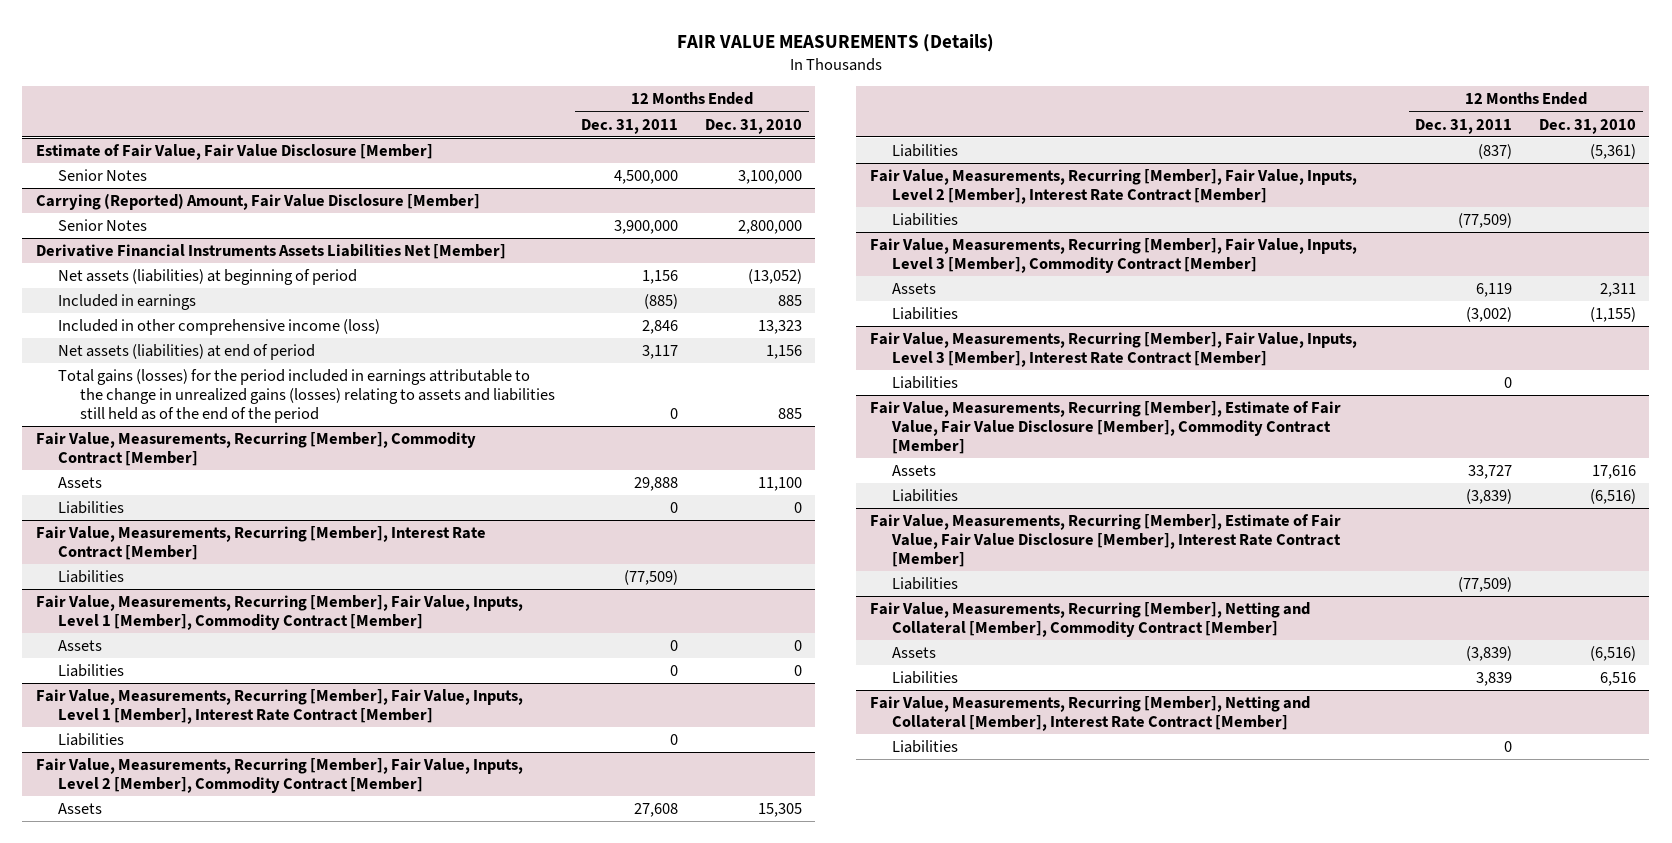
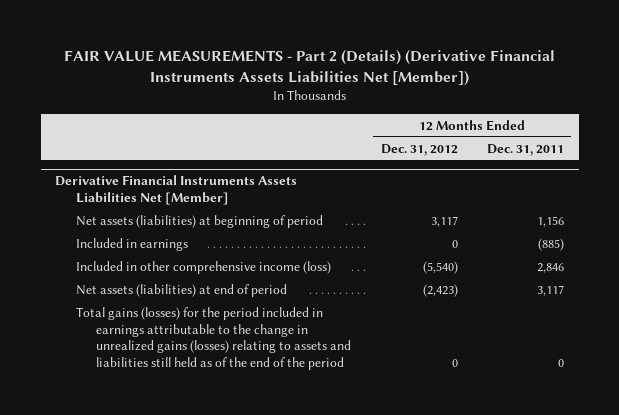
[676,33,994,52] FAIR VALUE MEASUREMENTS (Details) -> [63,50,555,87] FAIR VALUE MEASUREMENTS - Part 2 (Details) (Derivative Financial Instruments Assets Liabilities Net [Member])
[704,118,802,134] Dec. 31, 2010 -> none
none -> [380,143,458,156] Dec. 31, 2012
[35,144,433,161] Estimate of Fair Value, Fair Value Disclosure [Member] -> none
[57,169,147,182] Senior Notes -> none
[35,193,480,211] Carrying (Reported) Amount, Fair Value Disclosure [Member] -> none
[57,219,147,232] Senior Notes -> none
[35,432,476,467] Fair Value, Measurements, Recurring [Member], Commodity Contract [Member] -> none
[57,477,102,489] Assets -> none
[57,501,124,515] Liabilities -> none
[35,526,486,561] Fair Value, Measurements, Recurring [Member], Interest Rate Contract [Member] -> none
[57,570,124,584] Liabilities -> none
[35,595,523,631] Fair Value, Measurements, Recurring [Member], Fair Value, Inputs, Level 1 [Member], Commodity Contract [Member] -> none
[57,640,102,652] Assets -> none
[57,664,124,678] Liabilities -> none
[35,689,523,725] Fair Value, Measurements, Recurring [Member], Fair Value, Inputs, Level 1 [Member], Interest Rate Contract [Member] -> none
[57,733,124,747] Liabilities -> none
[35,758,523,794] Fair Value, Measurements, Recurring [Member], Fair Value, Inputs, Level 2 [Member], Commodity Contract [Member] -> none
[57,803,102,815] Assets -> none
[891,144,958,158] Liabilities -> none
[869,169,1357,205] Fair Value, Measurements, Recurring [Member], Fair Value, Inputs, Level 2 [Member], Interest Rate Contract [Member] -> none
[891,213,958,227] Liabilities -> none
[869,238,1357,274] Fair Value, Measurements, Recurring [Member], Fair Value, Inputs, Level 3 [Member], Commodity Contract [Member] -> none
[891,283,936,295] Assets -> none
[891,307,958,321] Liabilities -> none
[869,332,1357,368] Fair Value, Measurements, Recurring [Member], Fair Value, Inputs, Level 3 [Member], Interest Rate Contract [Member] -> none
[891,376,958,390] Liabilities -> none
[869,401,1341,455] Fair Value, Measurements, Recurring [Member], Estimate of Fair Value, Fair Value Disclosure [Member], Commodity Contract [Member] -> none
[891,465,936,477] Assets -> none
[891,489,958,503] Liabilities -> none
[869,514,1341,568] Fair Value, Measurements, Recurring [Member], Estimate of Fair Value, Fair Value Disclosure [Member], Interest Rate Contract [Member] -> none
[891,577,958,591] Liabilities -> none
[869,602,1310,638] Fair Value, Measurements, Recurring [Member], Netting and Collateral [Member], Commodity Contract [Member] -> none
[891,647,936,659] Assets -> none
[891,671,958,685] Liabilities -> none
[869,696,1310,732] Fair Value, Measurements, Recurring [Member], Netting and Collateral [Member], Interest Rate Contract [Member] -> none
[891,740,958,754] Liabilities -> none

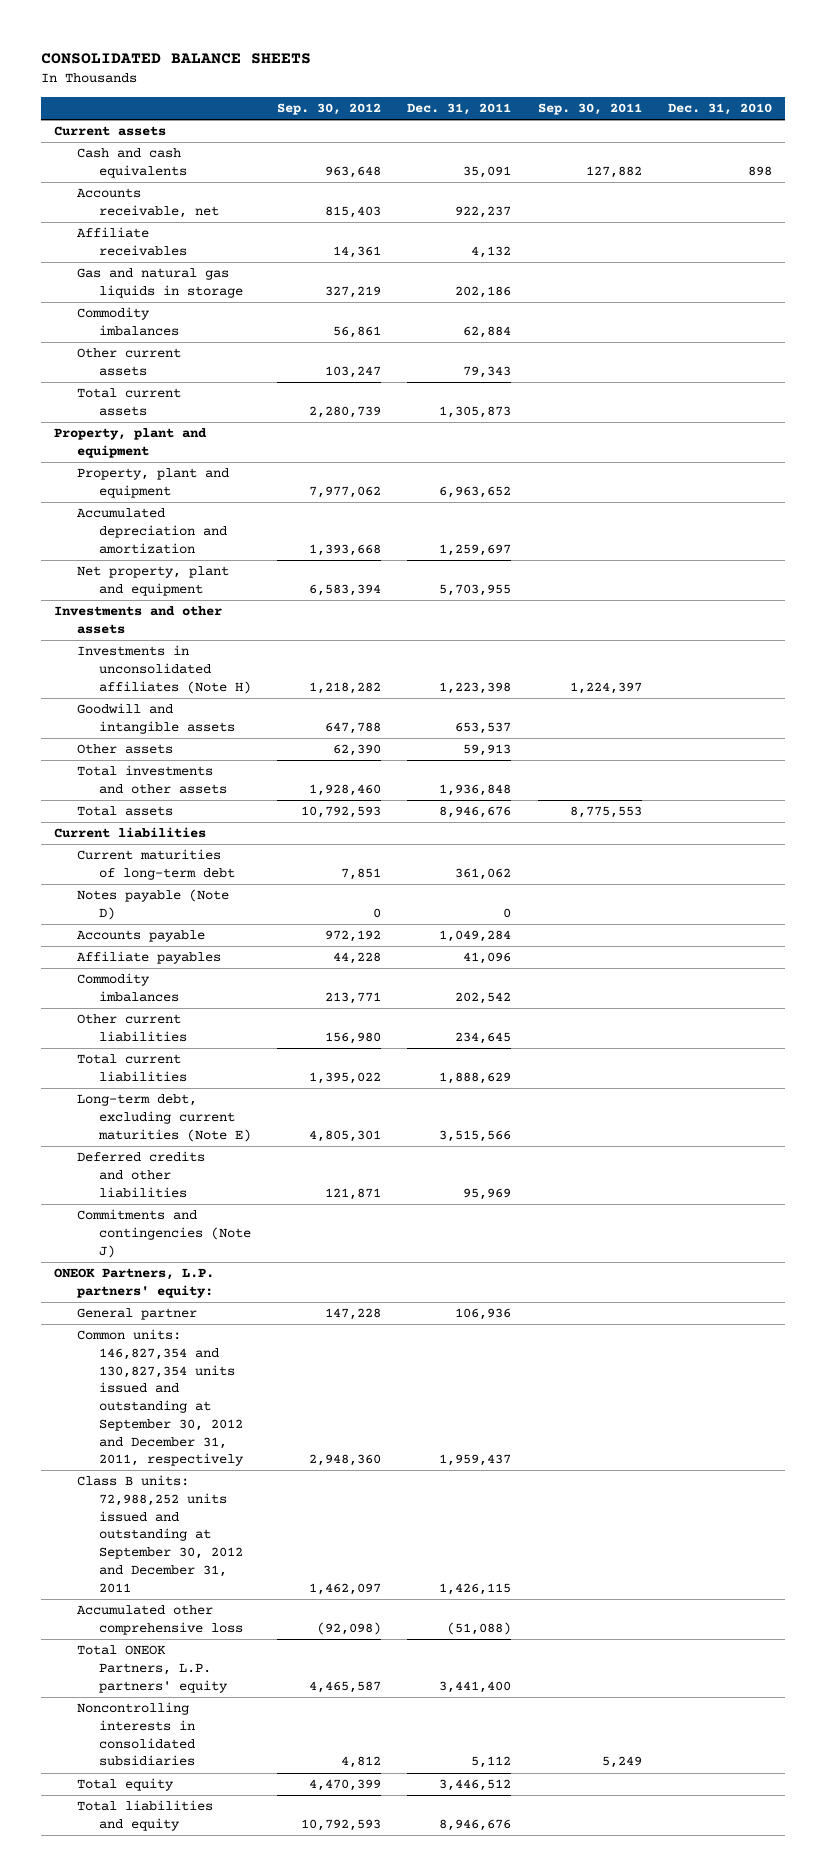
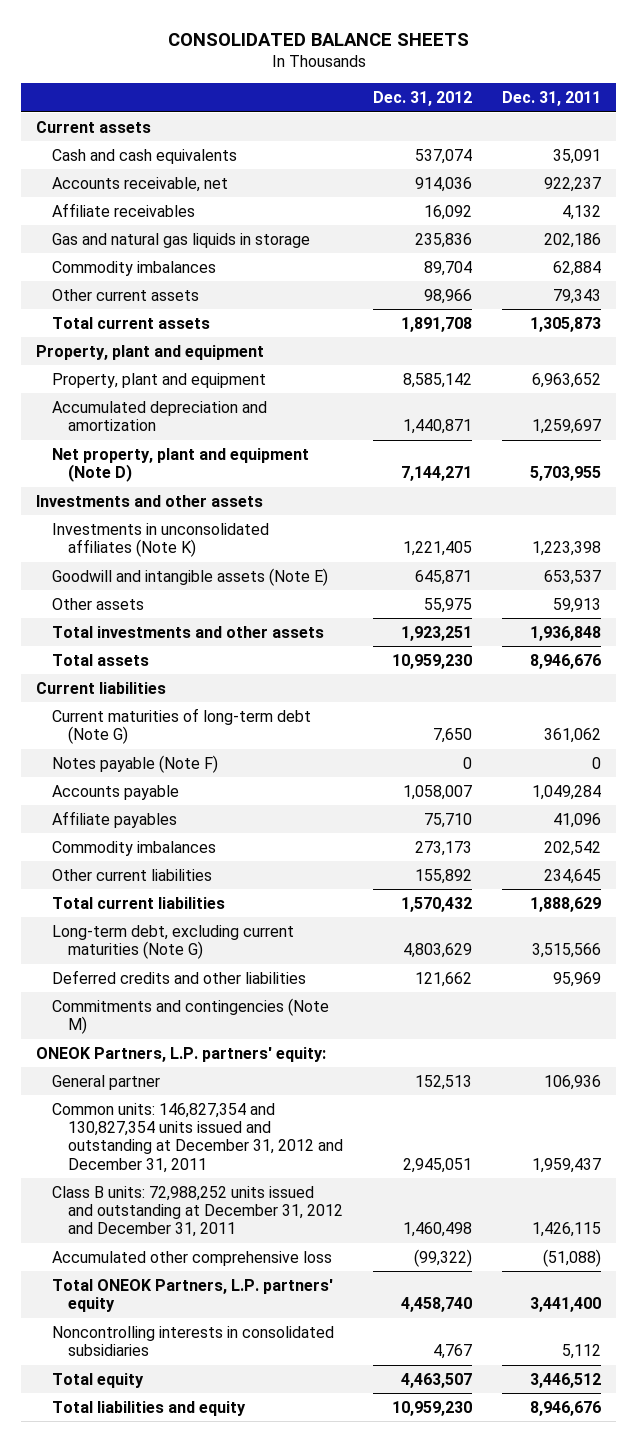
[277,102,382,115] Sep. 30, 2012 -> none
[537,102,642,115] Sep. 30, 2011 -> none
[668,102,773,115] Dec. 31, 2010 -> none
none -> [373,91,473,107] Dec. 31, 2012
[76,566,229,597] Net property, plant and equipment -> [52,447,310,483] Net property, plant and equipment (Note D)
[76,645,251,694] Investments in unconsolidated affiliates (Note H) -> [52,522,270,558] Investments in unconsolidated affiliates (Note K)
[76,703,235,735] Goodwill and intangible assets -> [52,567,329,586] Goodwill and intangible assets (Note E)
[76,849,235,881] Current maturities of long-term debt -> [52,707,312,745] Current maturities of long-term debt (Note G)
[76,889,229,921] Notes payable (Note D) -> [52,754,219,773] Notes payable (Note F)
[76,1094,251,1142] Long-term debt, excluding current maturities (Note E) -> [52,924,295,960] Long-term debt, excluding current maturities (Note G)
[76,1209,251,1258] Commitments and contingencies (Note J) -> [52,997,330,1035] Commitments and contingencies (Note M)
[76,1329,244,1467] Common units: 146,827,354 and 130,827,354 units issued and outstanding at September 30, 2012 and December 31, 2011, respectively -> [52,1102,344,1173] Common units: 146,827,354 and 130,827,354 units issued and outstanding at December 31, 2012 and December 31, 2011
[76,1475,243,1593] Class B units: 72,988,252 units issued and outstanding at September 30, 2012 and December 31, 2011 -> [52,1185,344,1238] Class B units: 72,988,252 units issued and outstanding at December 31, 2012 and December 31, 2011

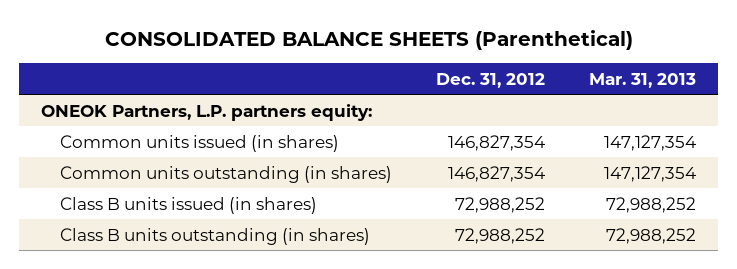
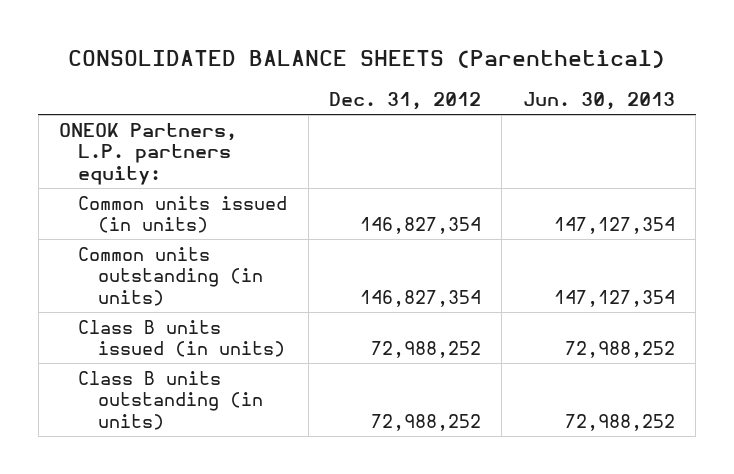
[589,72,697,88] Mar. 31, 2013 -> none
none -> [522,91,675,110] Jun. 30, 2013
[59,134,339,152] Common units issued (in shares) -> [78,195,288,234] Common units issued (in units)
[59,165,392,183] Common units outstanding (in shares) -> [78,246,263,306] Common units outstanding (in units)
[59,196,317,214] Class B units issued (in shares) -> [78,319,285,358] Class B units issued (in units)
[59,227,370,245] Class B units outstanding (in shares) -> [78,370,263,430] Class B units outstanding (in units)

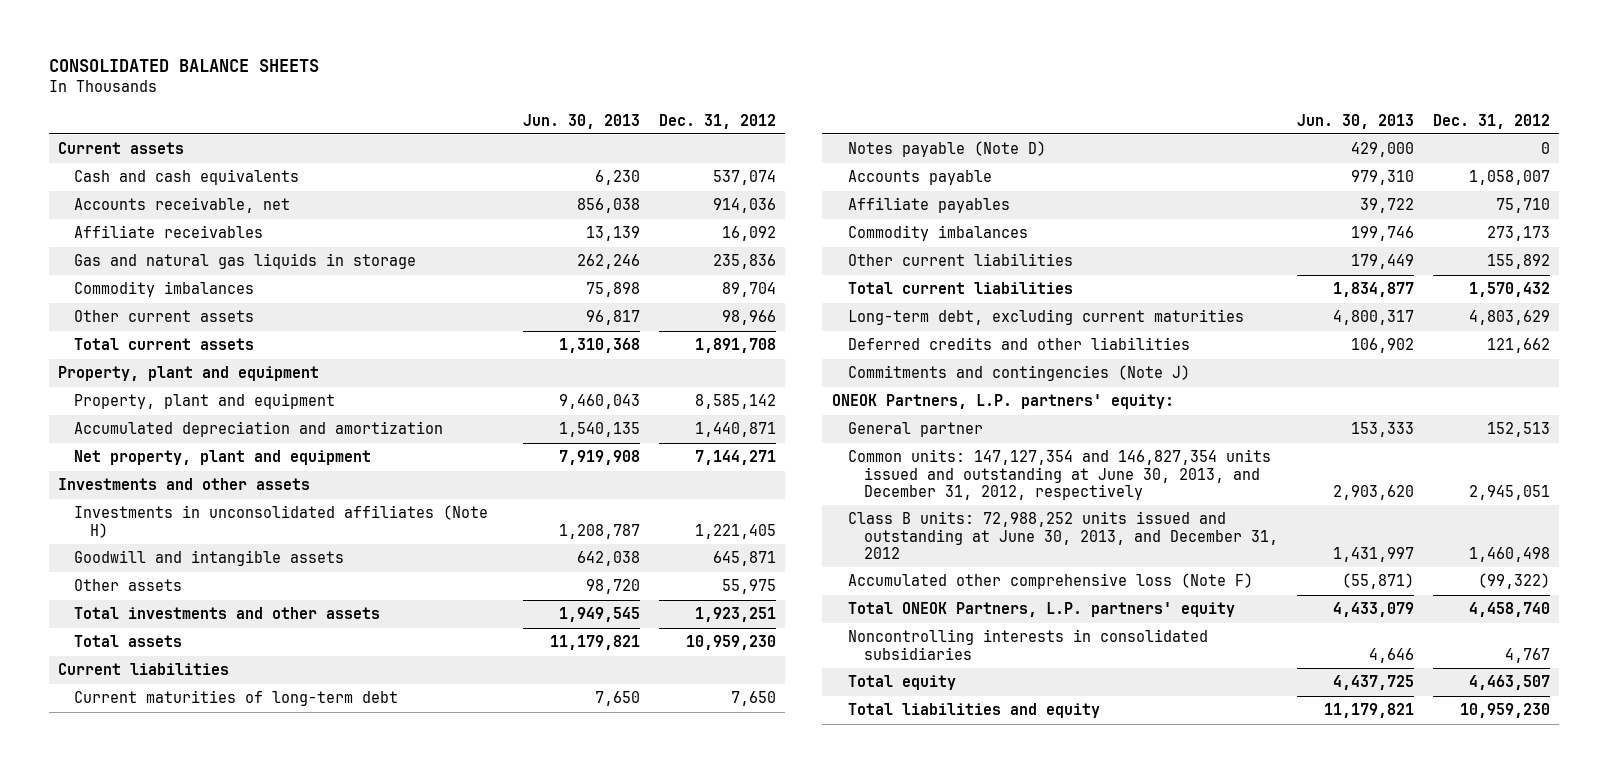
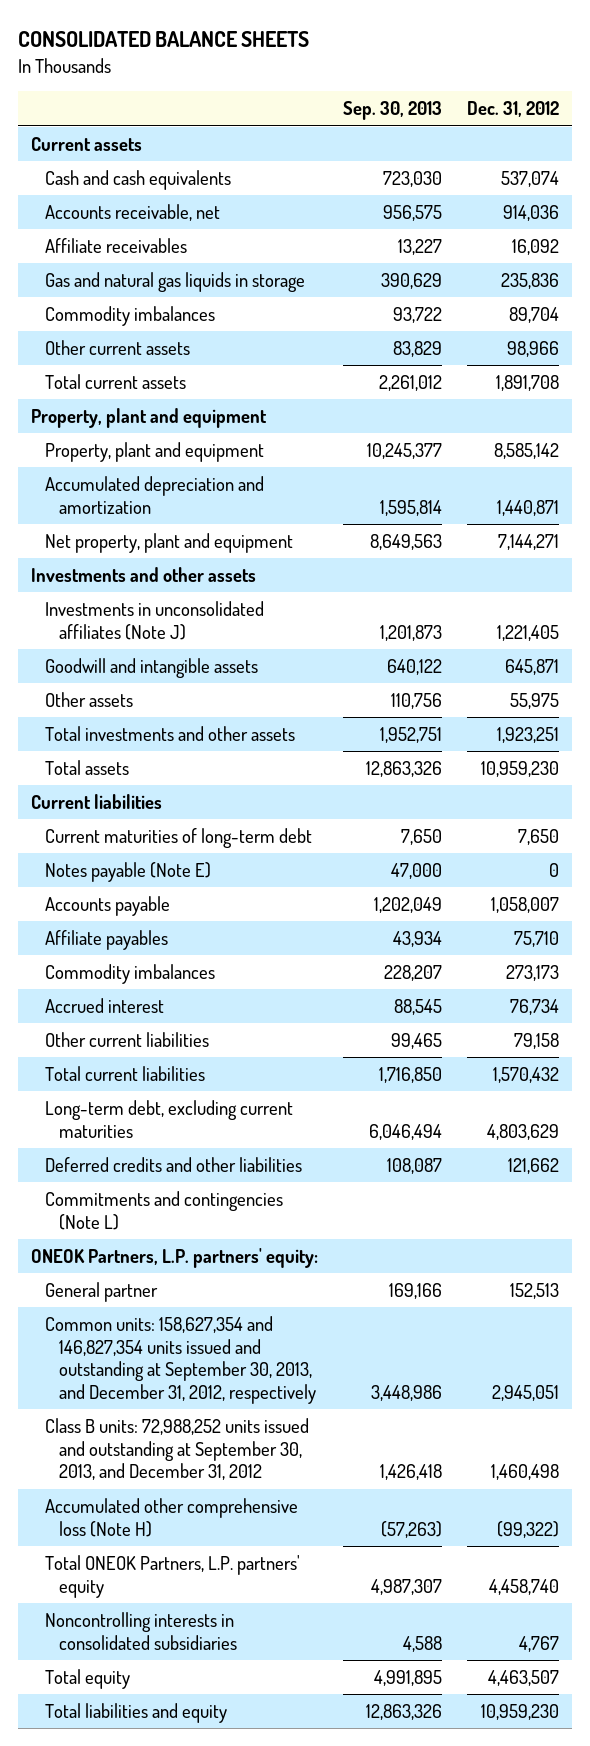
[522,113,640,129] Jun. 30, 2013 -> none
none -> [343,101,443,121] Sep. 30, 2013
[73,505,488,538] Investments in unconsolidated affiliates (Note H) -> [44,601,264,640] Investments in unconsolidated affiliates (Note J)
[847,141,1046,158] Notes payable (Note D) -> [44,862,211,883] Notes payable (Note E)
none -> [44,998,164,1014] Accrued interest
[1486,254,1550,270] 155,892 -> [514,1033,560,1050] 79,158
[847,365,1190,382] Commitments and contingencies (Note J) -> [44,1191,283,1230] Commitments and contingencies (Note L)
[847,449,1271,501] Common units: 147,127,354 and 146,827,354 units issued and outstanding at June 30, 2013, and December 31, 2012, respectively -> [44,1316,316,1404] Common units: 158,627,354 and 146,827,354 units issued and outstanding at September 30, 2013, and December 31, 2012, respectively
[847,511,1278,560] Class B units: 72,988,252 units issued and outstanding at June 30, 2013, and December 31, 2012 -> [44,1418,309,1481] Class B units: 72,988,252 units issued and outstanding at September 30, 2013, and December 31, 2012
[847,573,1253,590] Accumulated other comprehensive loss (Note F) -> [44,1498,298,1537] Accumulated other comprehensive loss (Note H)

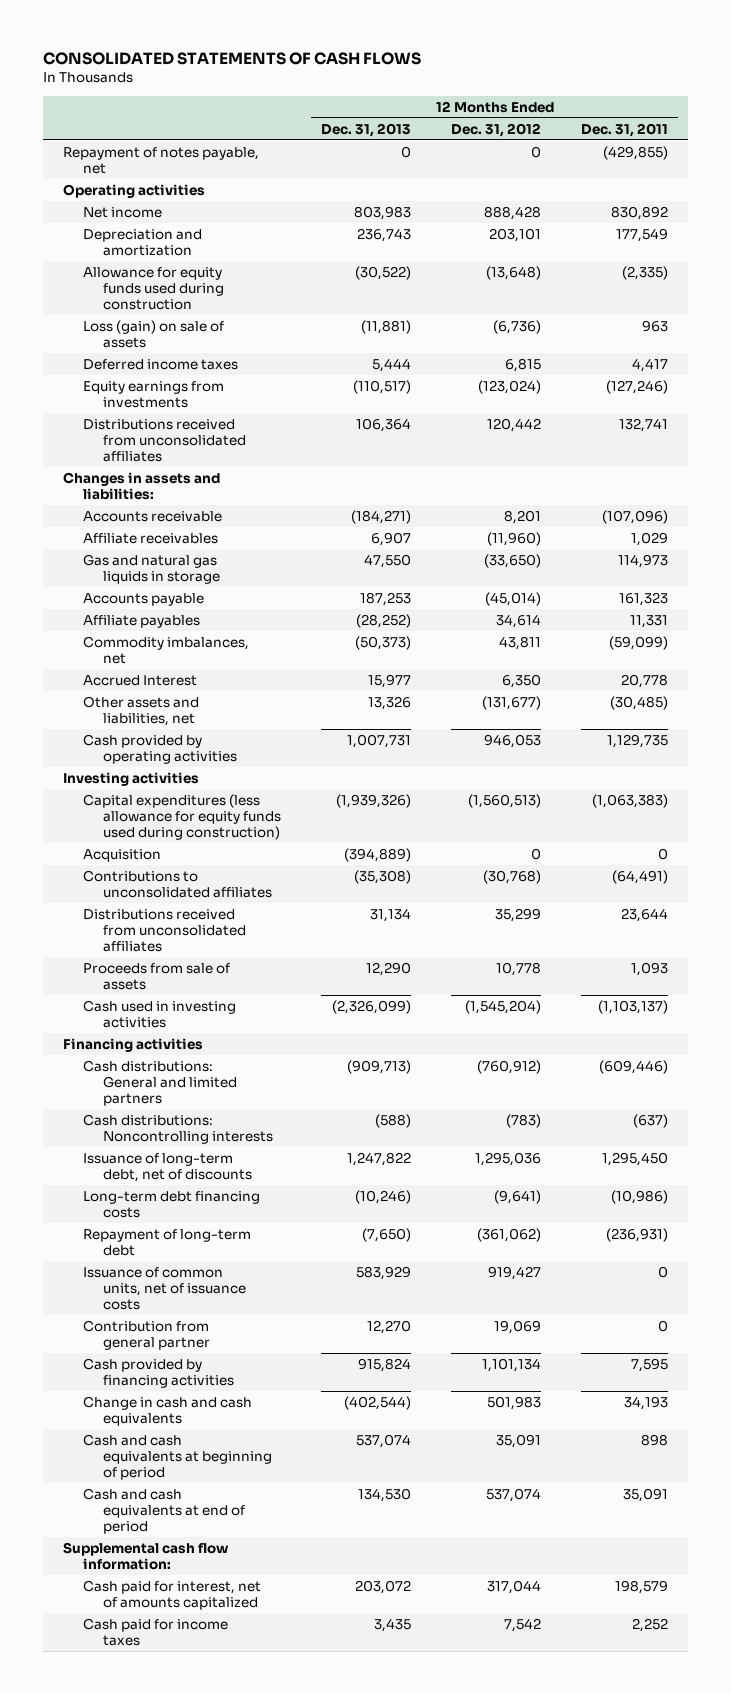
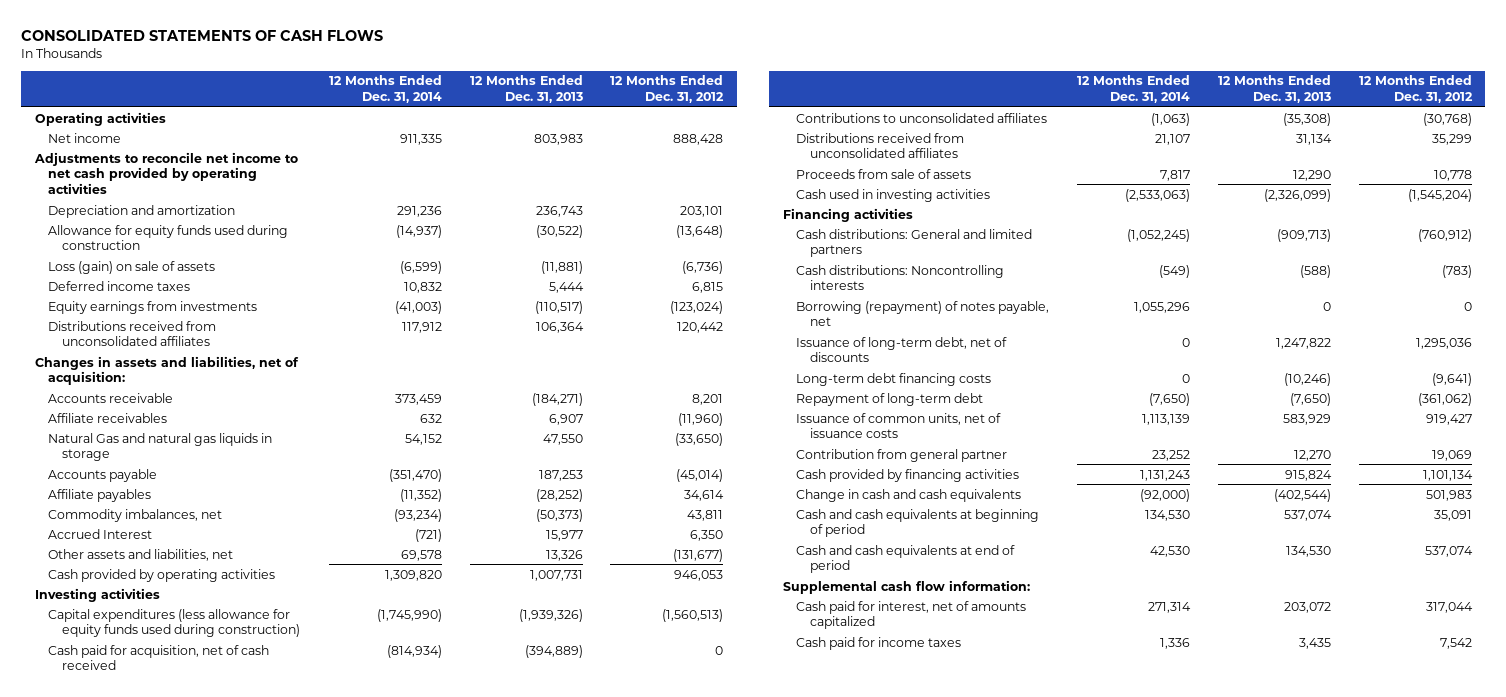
[581,122,669,137] Dec. 31, 2011 -> none
none -> [328,75,442,104] 12 Months Ended Dec. 31, 2014
[62,146,259,174] Repayment of notes payable, net -> none
none -> [33,151,298,195] Adjustments to reconcile net income to net cash provided by operating activities
[62,471,220,500] Changes in assets and liabilities: -> [34,355,299,386] Changes in assets and liabilities, net of acquisition:
[83,553,221,584] Gas and natural gas liquids in storage -> [48,432,273,462] Natural Gas and natural gas liquids in storage
[83,848,162,862] Acquisition -> [48,644,270,671] Cash paid for acquisition, net of cash received
none -> [796,300,1050,327] Borrowing (repayment) of notes payable, net

